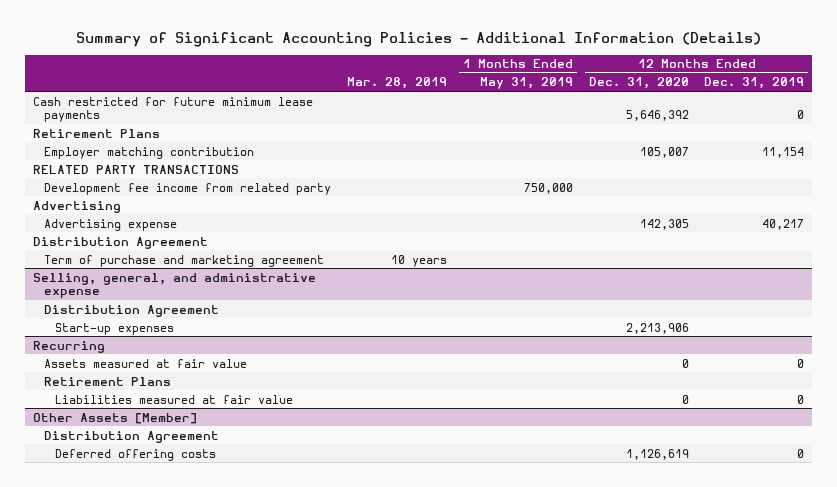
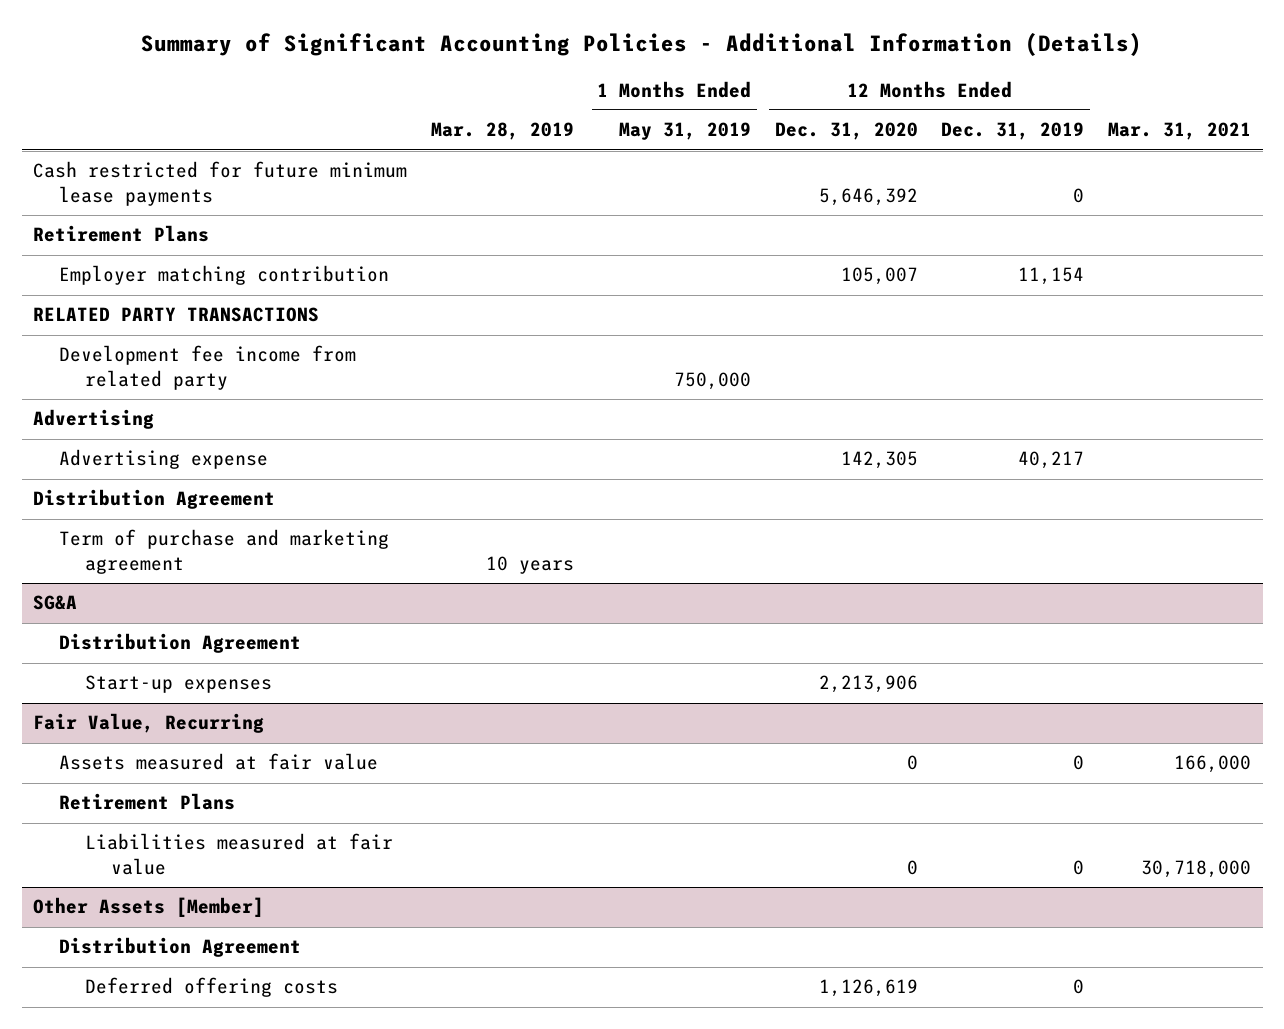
none -> [1107,122,1251,141] Mar. 31, 2021
[32,272,316,299] Selling, general, and administrative expense -> [33,595,78,611] SG&A
[32,340,105,353] Recurring -> [33,713,265,734] Fair Value, Recurring

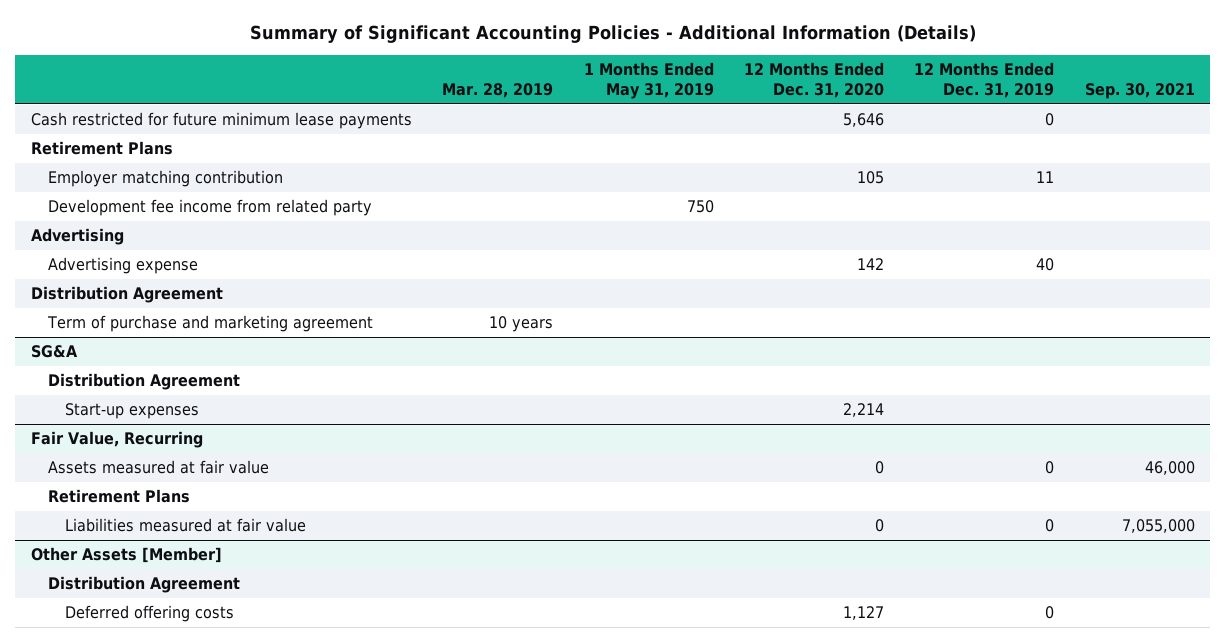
[1107,122,1251,141] Mar. 31, 2021 -> none
none -> [1084,82,1195,99] Sep. 30, 2021
[818,187,918,206] 5,646,392 -> [842,112,884,127] 5,646
[33,307,320,323] RELATED PARTY TRANSACTIONS -> none
[840,267,918,286] 105,007 -> [856,170,884,184] 105
[1018,267,1085,286] 11,154 -> [1036,170,1055,183] 11
[674,371,752,390] 750,000 -> [686,199,714,213] 750
[840,451,918,470] 142,305 -> [856,257,884,270] 142
[1018,451,1085,470] 40,217 -> [1036,257,1055,271] 40
[818,675,918,694] 2,213,906 -> [842,402,884,417] 2,214
[818,979,918,998] 1,126,619 -> [842,605,884,620] 1,127

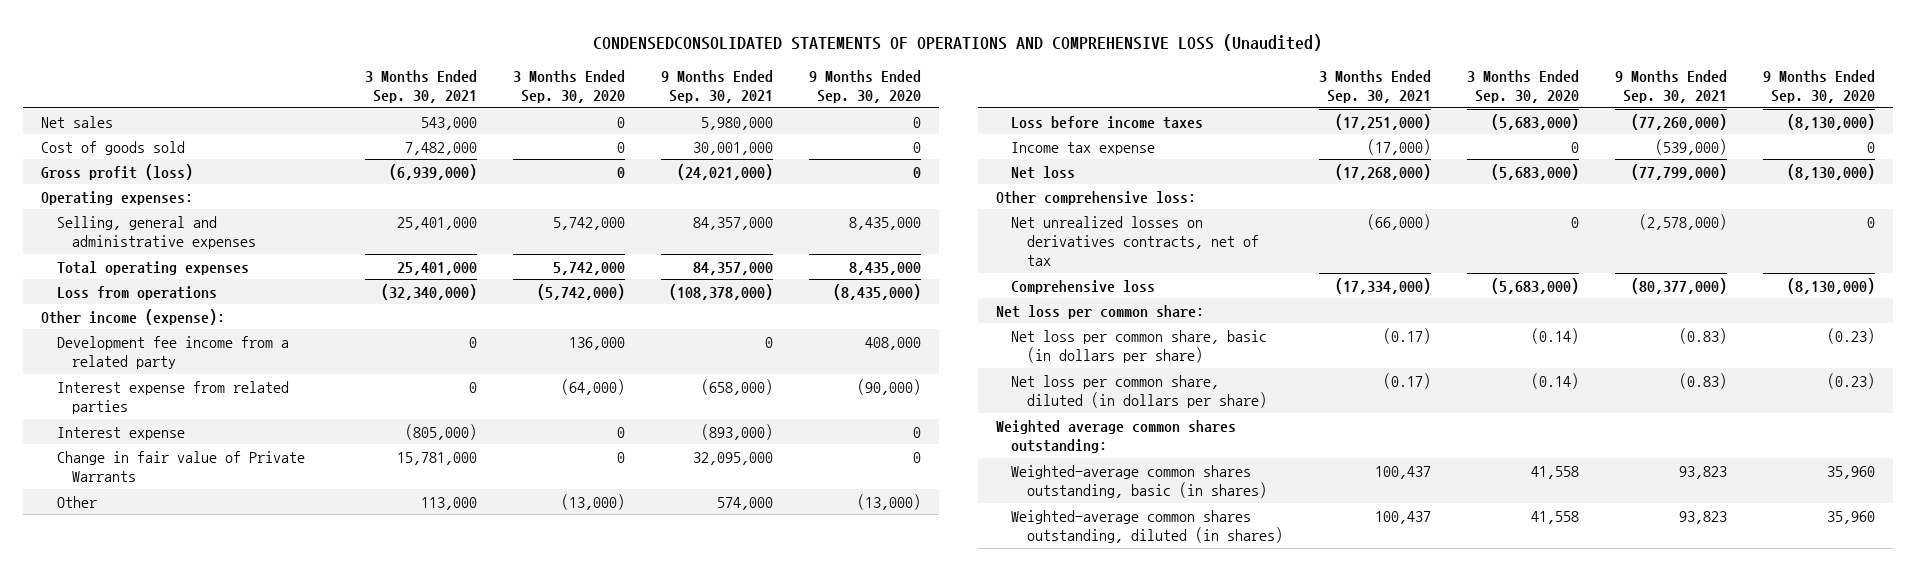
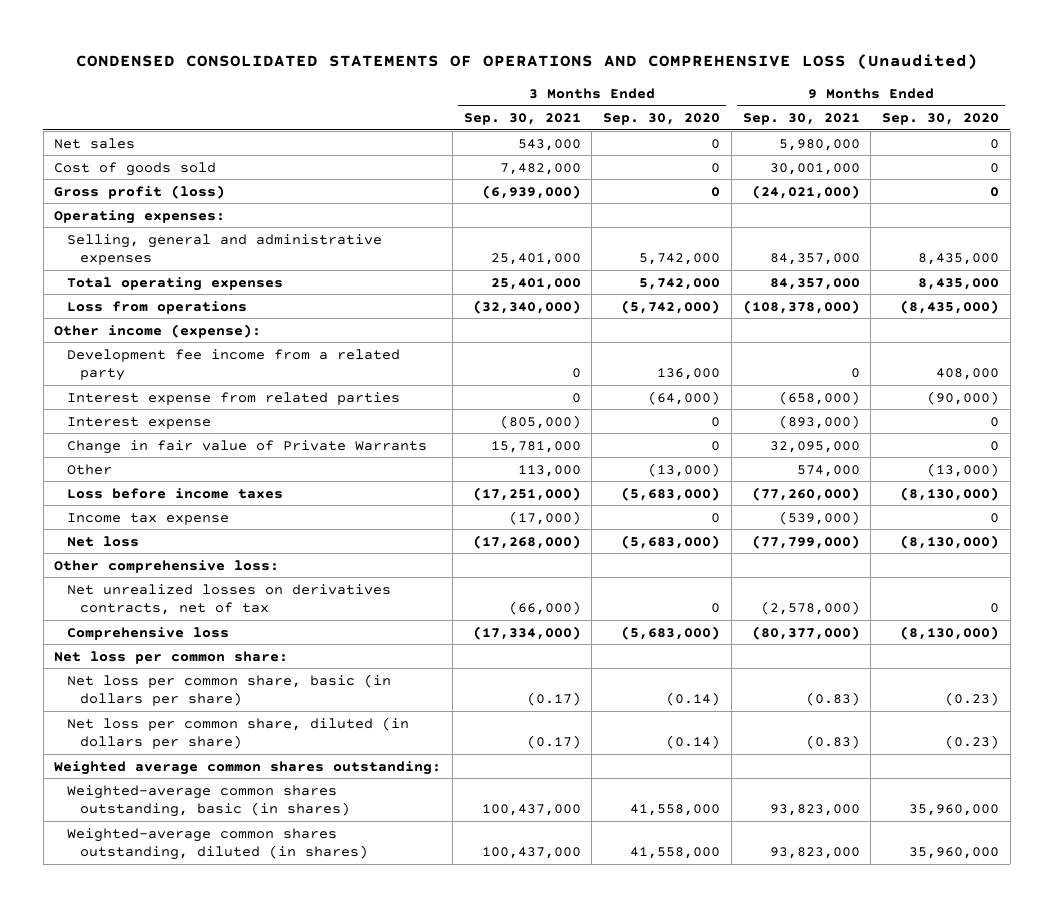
[593,33,1323,51] CONDENSEDCONSOLIDATED STATEMENTS OF OPERATIONS AND COMPREHENSIVE LOSS (Unaudited) -> [75,54,978,71] CONDENSED CONSOLIDATED STATEMENTS OF OPERATIONS AND COMPREHENSIVE LOSS (Unaudited)
[1374,465,1431,479] 100,437 -> [481,804,581,817] 100,437,000
[1531,465,1580,479] 41,558 -> [630,804,721,817] 41,558,000
[1679,465,1728,479] 93,823 -> [769,804,860,817] 93,823,000
[1827,465,1876,479] 35,960 -> [908,804,999,817] 35,960,000
[1374,510,1431,524] 100,437 -> [481,847,581,860] 100,437,000
[1531,510,1580,524] 41,558 -> [630,847,721,860] 41,558,000
[1679,510,1728,524] 93,823 -> [769,847,860,860] 93,823,000
[1827,510,1876,524] 35,960 -> [908,847,999,860] 35,960,000

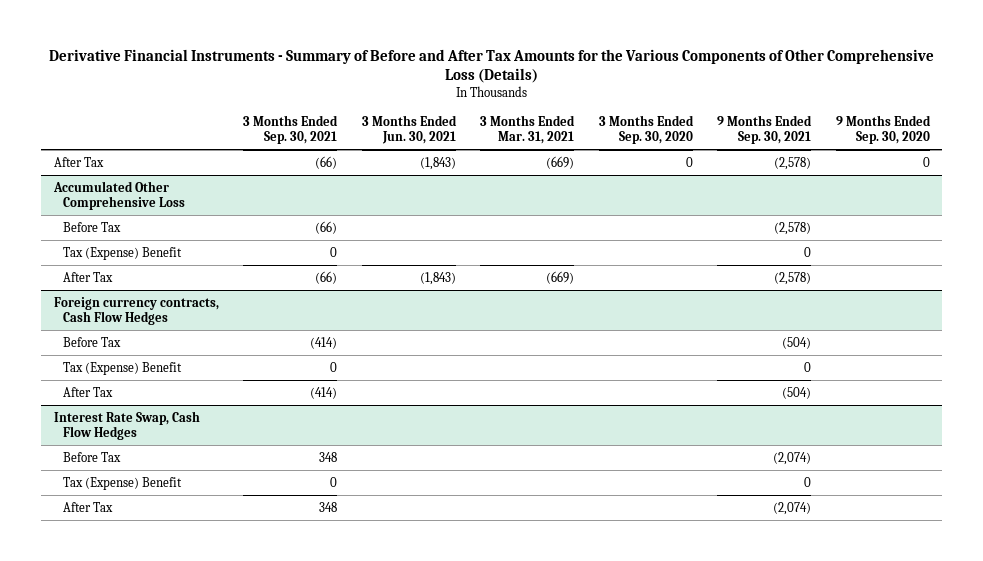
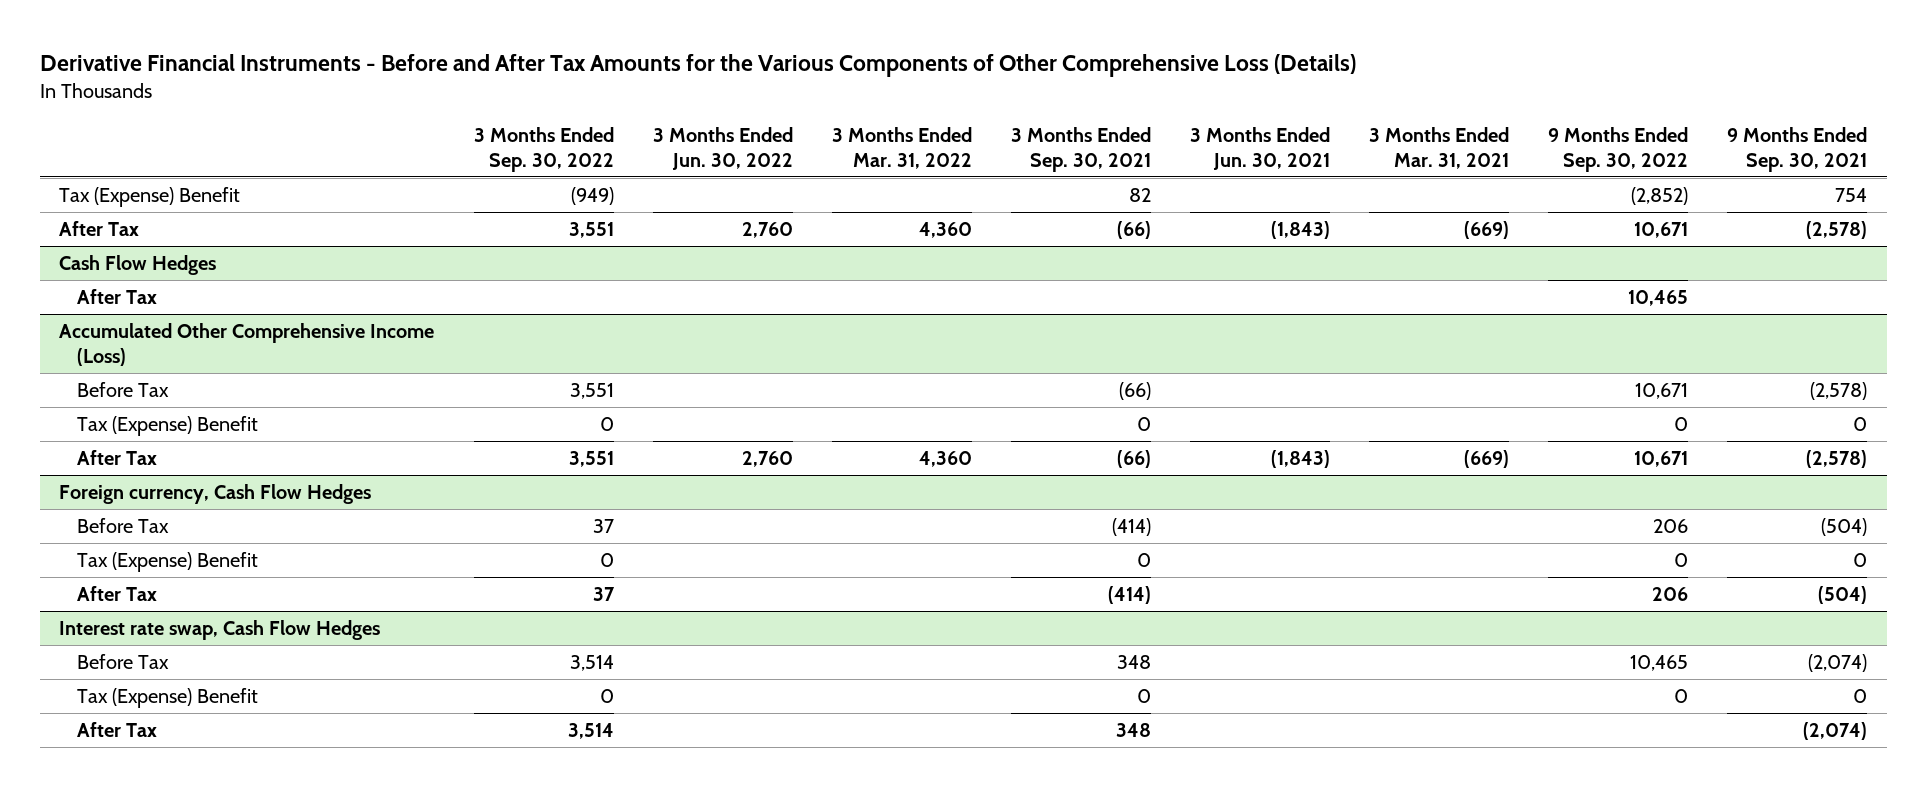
[48,48,934,84] Derivative Financial Instruments - Summary of Before and After Tax Amounts for the Various Components of Other Comprehensive Loss (Details) -> [39,53,1356,77] Derivative Financial Instruments - Before and After Tax Amounts for the Various Components of Other Comprehensive Loss (Details)
[598,115,694,145] 3 Months Ended Sep. 30, 2020 -> none
[835,115,931,145] 9 Months Ended Sep. 30, 2020 -> none
none -> [473,127,614,172] 3 Months Ended Sep. 30, 2022
none -> [652,127,793,170] 3 Months Ended Jun. 30, 2022
none -> [831,127,972,169] 3 Months Ended Mar. 31, 2022
none -> [1548,127,1689,172] 9 Months Ended Sep. 30, 2022
none -> [59,187,241,208] Tax (Expense) Benefit
none -> [59,255,217,276] Cash Flow Hedges
none -> [76,289,157,305] After Tax
[52,180,185,210] Accumulated Other Comprehensive Loss -> [59,323,435,366] Accumulated Other Comprehensive Income (Loss)
[53,296,219,325] Foreign currency contracts, Cash Flow Hedges -> [59,484,372,505] Foreign currency, Cash Flow Hedges
[53,410,200,440] Interest Rate Swap, Cash Flow Hedges -> [59,620,381,641] Interest rate swap, Cash Flow Hedges

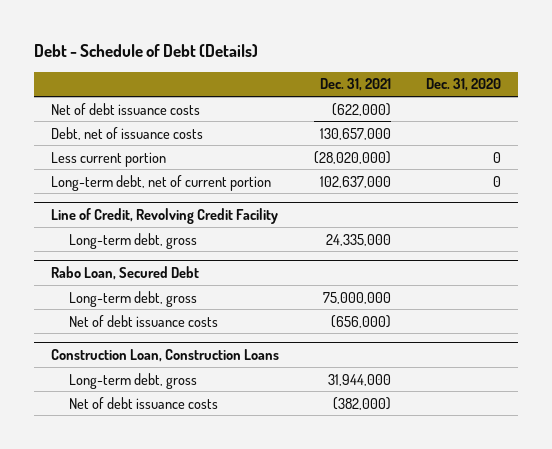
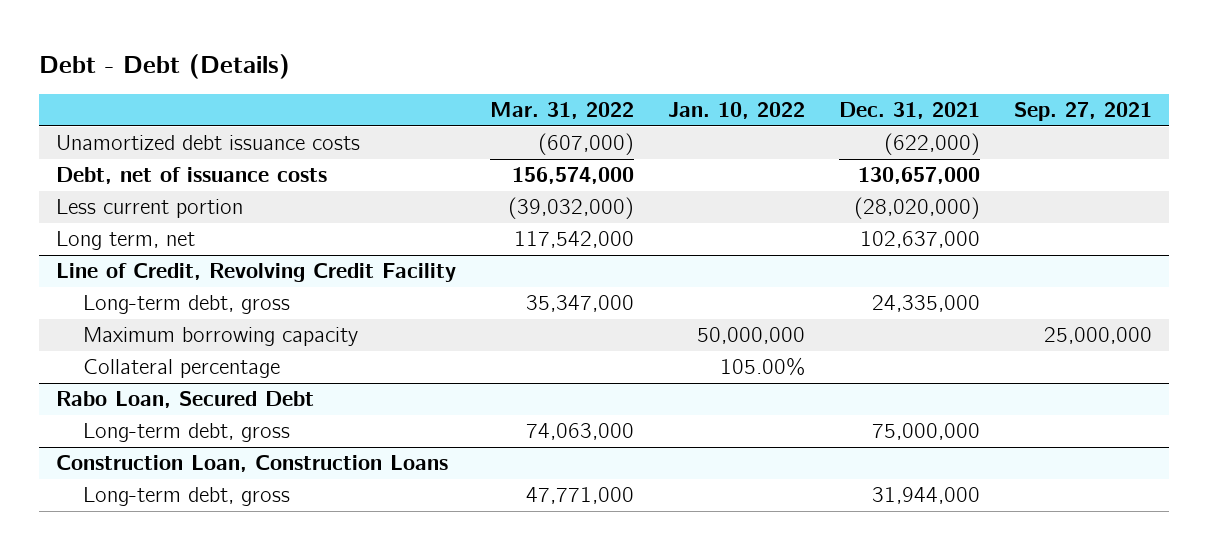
[33,43,258,57] Debt - Schedule of Debt (Details) -> [39,53,291,79] Debt - Debt (Details)
[425,78,501,92] Dec. 31, 2020 -> none
none -> [490,102,635,120] Mar. 31, 2022
none -> [668,102,806,120] Jan. 10, 2022
none -> [1014,102,1153,122] Sep. 27, 2021
[51,102,201,115] Net of debt issuance costs -> [56,135,361,151] Unamortized debt issuance costs
[51,174,272,191] Long-term debt, net of current portion -> [56,231,196,251] Long term, net
none -> [83,327,359,347] Maximum borrowing capacity
none -> [83,359,281,379] Collateral percentage
[68,314,218,327] Net of debt issuance costs -> none
[68,396,218,409] Net of debt issuance costs -> none

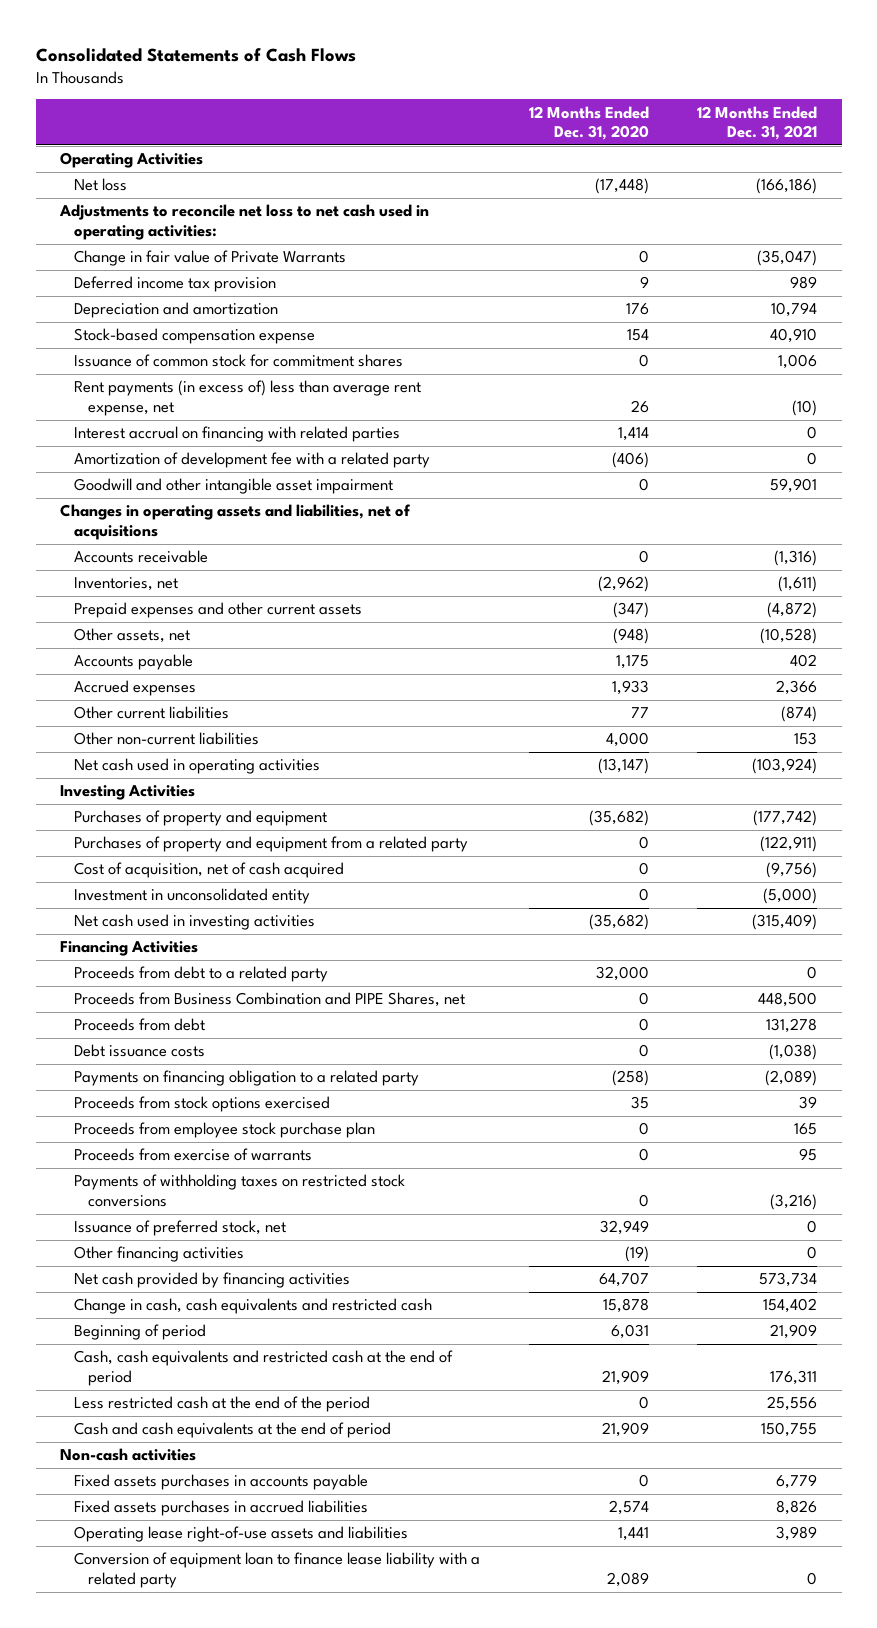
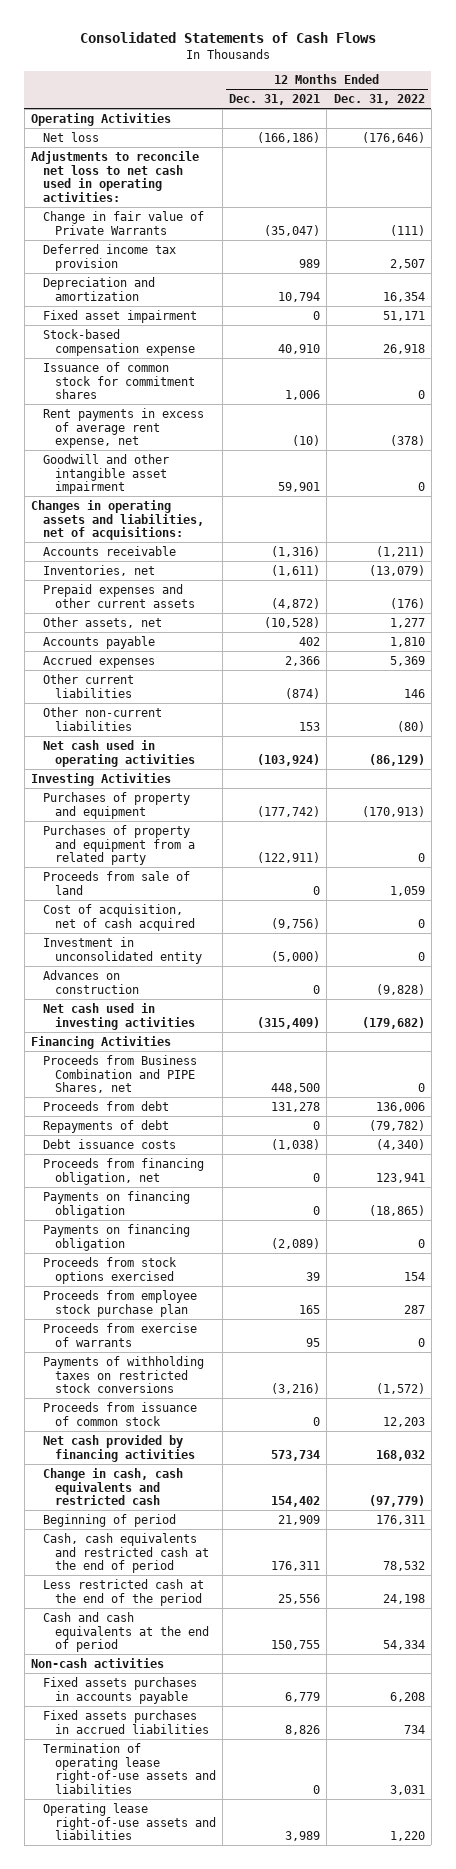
[528,105,649,141] 12 Months Ended Dec. 31, 2020 -> none
none -> [333,94,425,106] Dec. 31, 2022
none -> [42,309,197,323] Fixed asset impairment
[73,426,400,443] Interest accrual on financing with related parties -> none
[73,452,430,469] Amortization of development fee with a related party -> none
[73,380,421,417] Rent payments (in excess of) less than average rent expense, net -> [42,407,204,449] Rent payments in excess of average rent expense, net
[59,504,411,541] Changes in operating assets and liabilities, net of acquisitions -> [31,499,204,541] Changes in operating assets and liabilities, net of acquisitions:
none -> [42,870,190,895] Proceeds from sale of land
none -> [42,969,139,994] Advances on construction
[73,966,328,983] Proceeds from debt to a related party -> none
none -> [42,1119,169,1133] Repayments of debt
none -> [42,1157,204,1185] Proceeds from financing obligation, net
none -> [42,1190,190,1218] Payments on financing obligation
[73,1070,419,1087] Payments on financing obligation to a related party -> [42,1223,190,1251] Payments on financing obligation
[73,1220,286,1237] Issuance of preferred stock, net -> none
[73,1246,244,1263] Other financing activities -> none
none -> [42,1401,197,1426] Proceeds from issuance of common stock
none -> [42,1742,216,1795] Termination of operating lease right-of-use assets and liabilities
[73,1552,480,1589] Conversion of equipment loan to finance lease liability with a related party -> none

